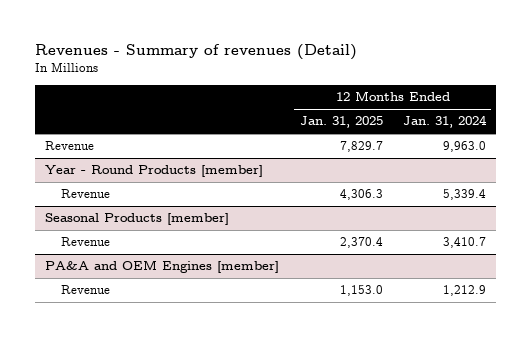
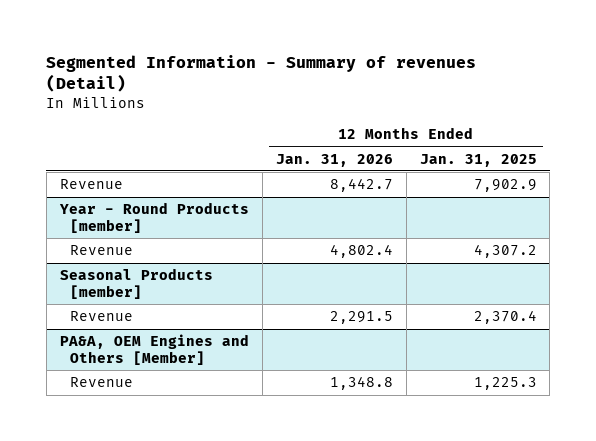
[35,43,358,60] Revenues - Summary of revenues (Detail) -> [46,54,477,93] Segmented Information - Summary of revenues (Detail)
[402,115,487,129] Jan. 31, 2024 -> none
none -> [275,153,393,167] Jan. 31, 2026
[339,141,383,153] 7,829.7 -> [473,179,537,193] 7,902.9
[339,189,383,201] 4,306.3 -> [473,244,537,259] 4,307.2
[45,260,280,274] PA&A and OEM Engines [member] -> [59,334,249,365] PA&A, OEM Engines and Others [Member]
[339,285,383,297] 1,153.0 -> [473,377,537,391] 1,225.3

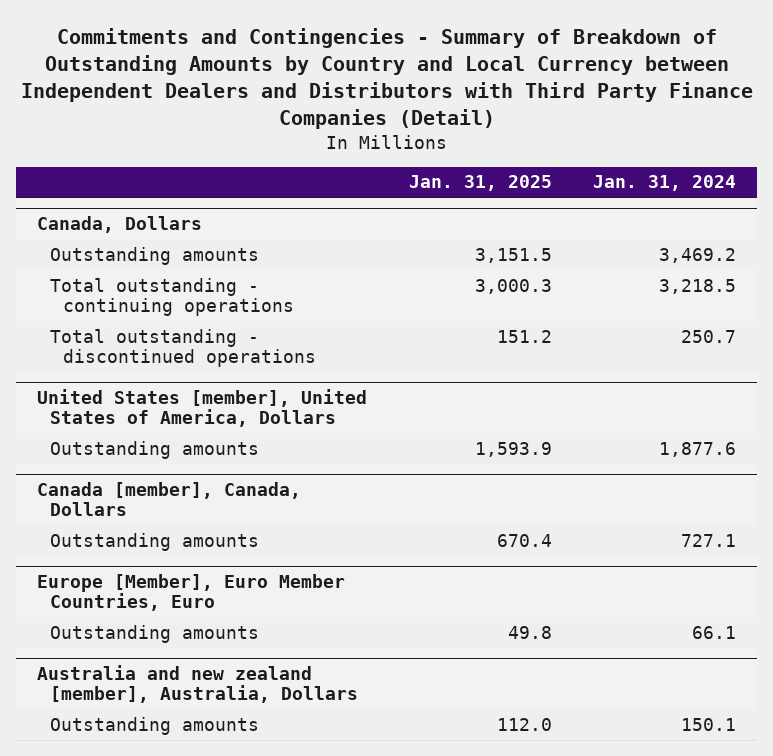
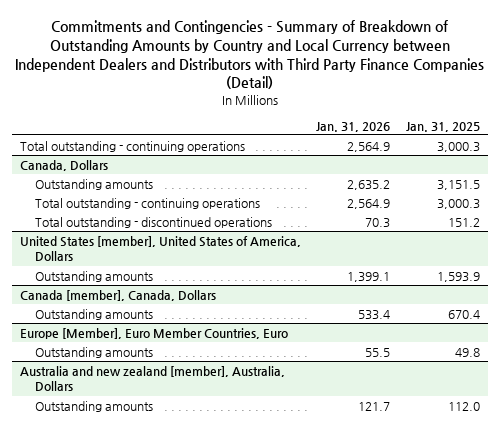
[593,175,737,192] Jan. 31, 2024 -> none
none -> [316,121,391,132] Jan. 31, 2026
none -> [19,140,245,152] Total outstanding - continuing operations

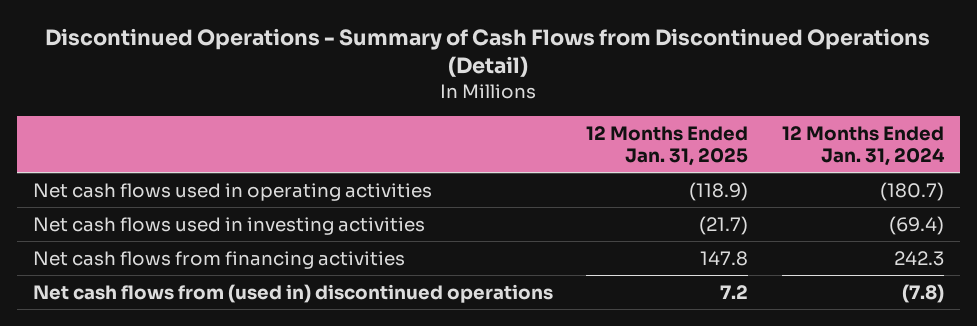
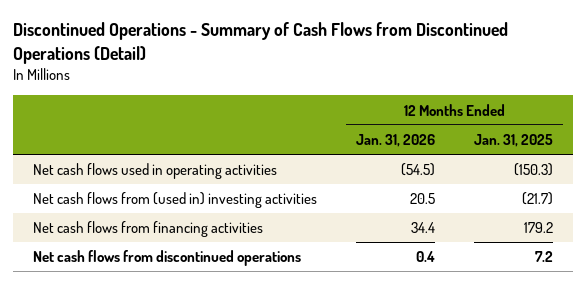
[781,125,945,166] 12 Months Ended Jan. 31, 2024 -> none
none -> [355,134,435,148] Jan. 31, 2026
[689,181,749,201] (118.9) -> [514,163,554,177] (150.3)
[33,216,426,235] Net cash flows used in investing activities -> [32,192,317,209] Net cash flows from (used in) investing activities
[700,250,749,266] 147.8 -> [524,222,554,234] 179.2
[33,283,554,303] Net cash flows from (used in) discontinued operations -> [32,250,301,267] Net cash flows from discontinued operations

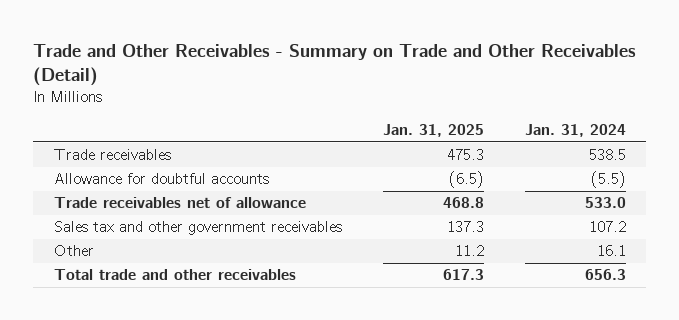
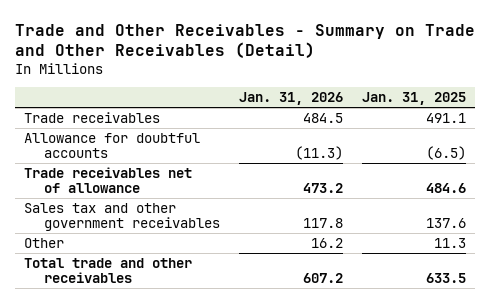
[524,124,626,138] Jan. 31, 2024 -> none
none -> [238,92,343,106] Jan. 31, 2026
[446,149,484,161] 475.3 -> [425,112,466,123] 491.1
[442,197,484,209] 468.8 -> [425,183,466,194] 484.6
[446,221,484,233] 137.3 -> [425,218,466,229] 137.6
[454,245,484,257] 11.2 -> [433,237,466,248] 11.3
[442,269,484,281] 617.3 -> [425,273,466,284] 633.5

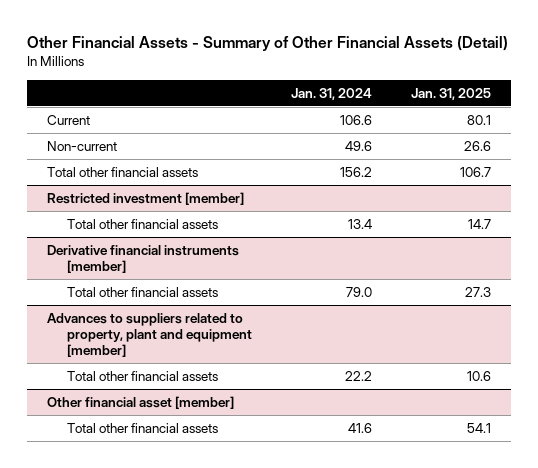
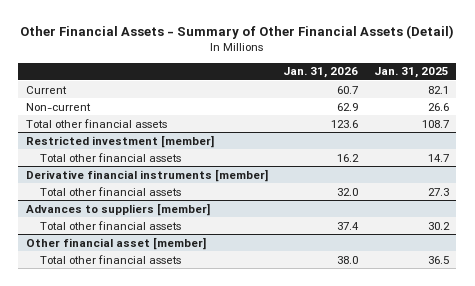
[291,87,373,100] Jan. 31, 2024 -> none
none -> [283,67,359,79] Jan. 31, 2026
[467,114,492,125] 80.1 -> [427,85,449,94] 82.1
[460,166,492,177] 106.7 -> [421,119,449,128] 108.7
[46,312,253,357] Advances to suppliers related to property, plant and equipment [member] -> none
none -> [25,202,210,216] Advances to suppliers [member]
[467,370,492,381] 10.6 -> [427,221,450,230] 30.2
[467,422,492,433] 54.1 -> [427,255,449,264] 36.5

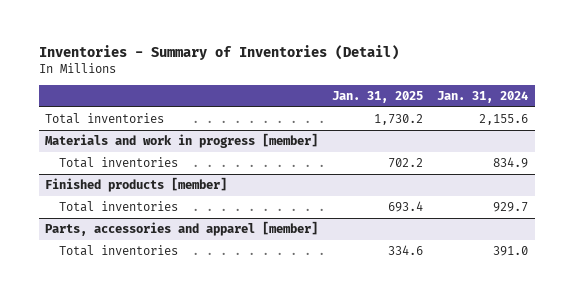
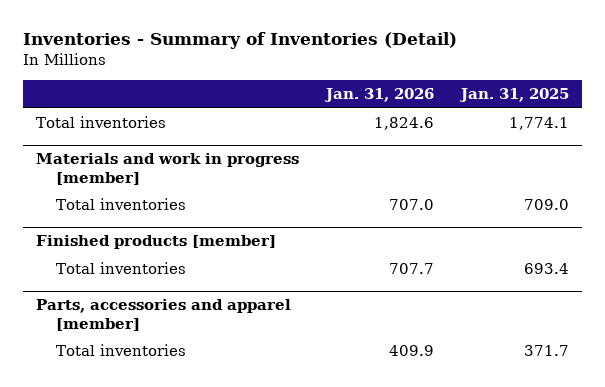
[436,91,528,104] Jan. 31, 2024 -> none
none -> [323,88,434,103] Jan. 31, 2026
[374,114,424,126] 1,730.2 -> [508,117,569,131] 1,774.1
[388,158,424,169] 702.2 -> [523,199,569,211] 709.0
[388,245,424,256] 334.6 -> [523,345,569,357] 371.7

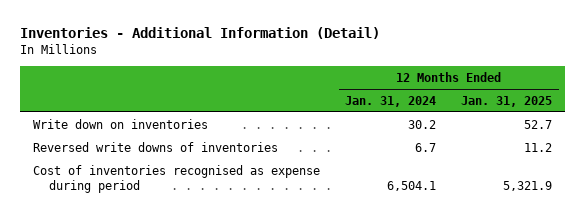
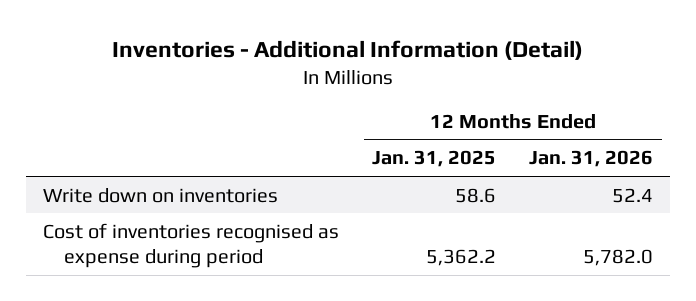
[344,95,436,107] Jan. 31, 2024 -> none
none -> [529,150,654,168] Jan. 31, 2026
[32,141,278,152] Reversed write downs of inventories -> none
[524,119,553,129] 52.7 -> [454,187,496,203] 58.6
[503,181,553,192] 5,321.9 -> [425,249,496,267] 5,362.2

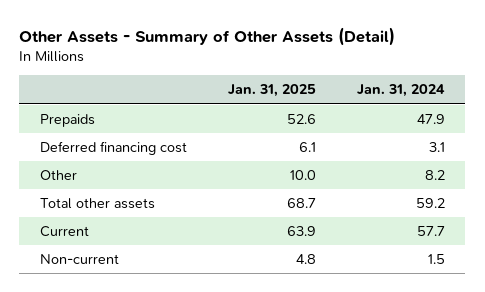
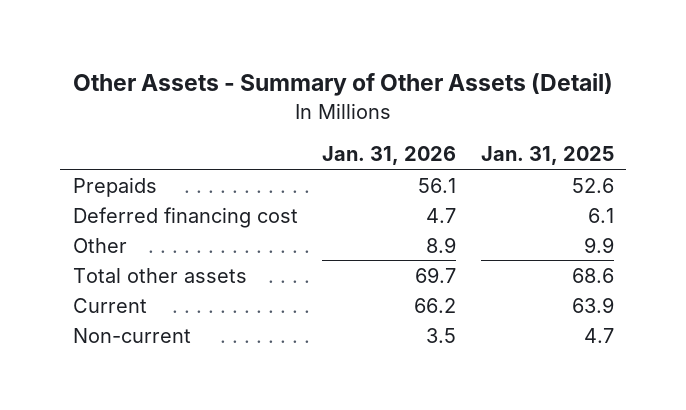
[356,84,445,98] Jan. 31, 2024 -> none
none -> [322,146,457,166] Jan. 31, 2026
[289,170,316,181] 10.0 -> [583,236,614,253] 9.9
[286,198,316,209] 68.7 -> [571,267,614,283] 68.6
[295,254,316,265] 4.8 -> [583,327,614,343] 4.7

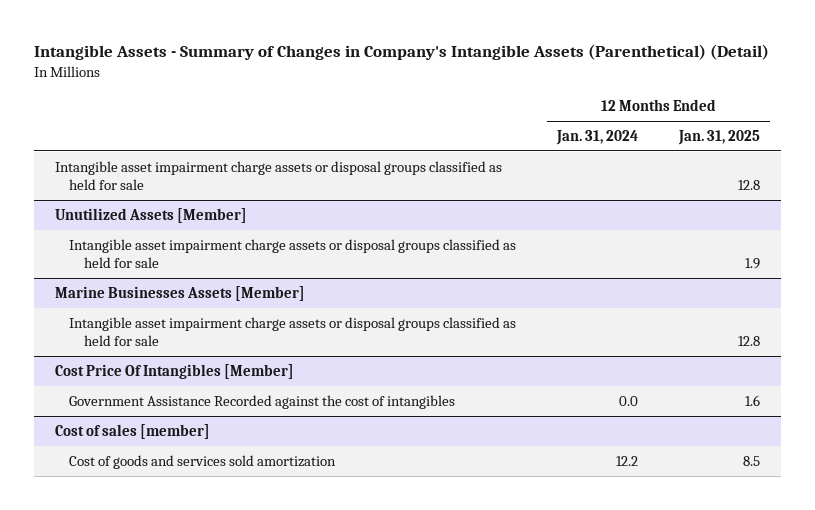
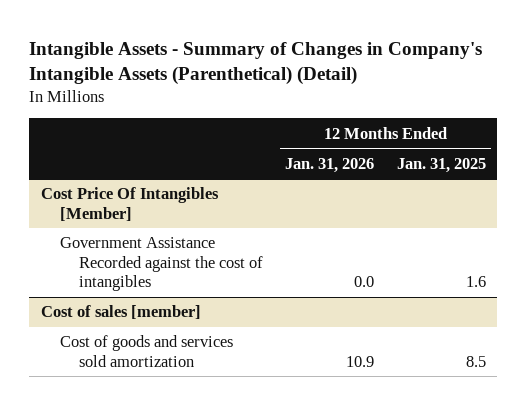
[556,129,639,145] Jan. 31, 2024 -> none
none -> [285,157,375,173] Jan. 31, 2026
[54,160,502,190] Intangible asset impairment charge assets or disposal groups classified as held for sale -> none
[54,207,247,223] Unutilized Assets [Member] -> none
[69,238,517,268] Intangible asset impairment charge assets or disposal groups classified as held for sale -> none
[54,285,305,301] Marine Businesses Assets [Member] -> none
[69,316,517,346] Intangible asset impairment charge assets or disposal groups classified as held for sale -> none

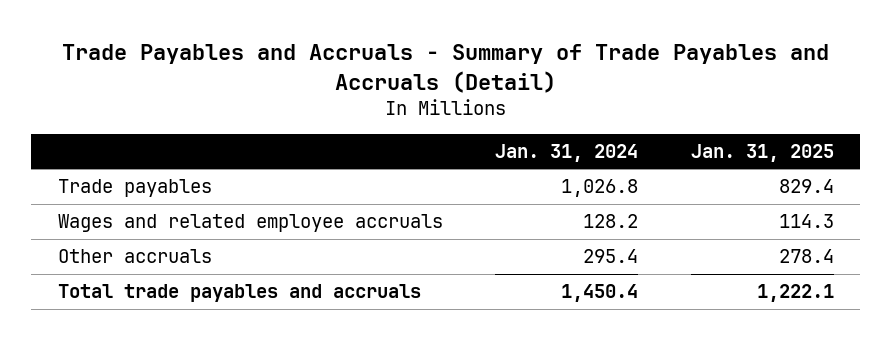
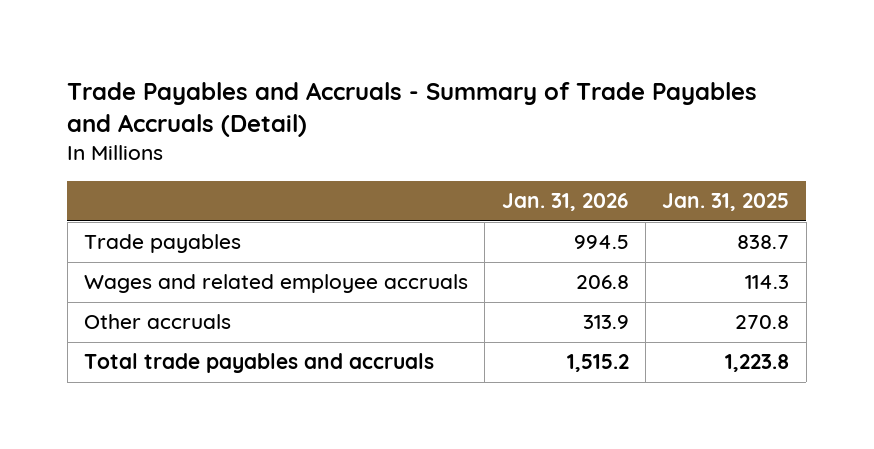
[495,143,639,162] Jan. 31, 2024 -> none
none -> [501,193,629,212] Jan. 31, 2026
[778,179,834,194] 829.4 -> [737,235,790,250] 838.7
[778,249,834,264] 278.4 -> [735,315,790,330] 270.8
[756,284,834,303] 1,222.1 -> [725,354,790,373] 1,223.8

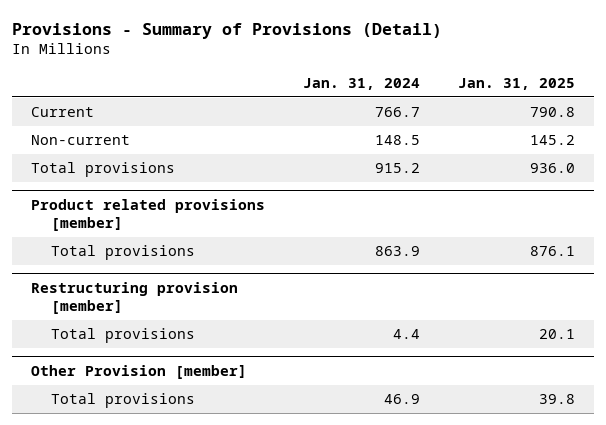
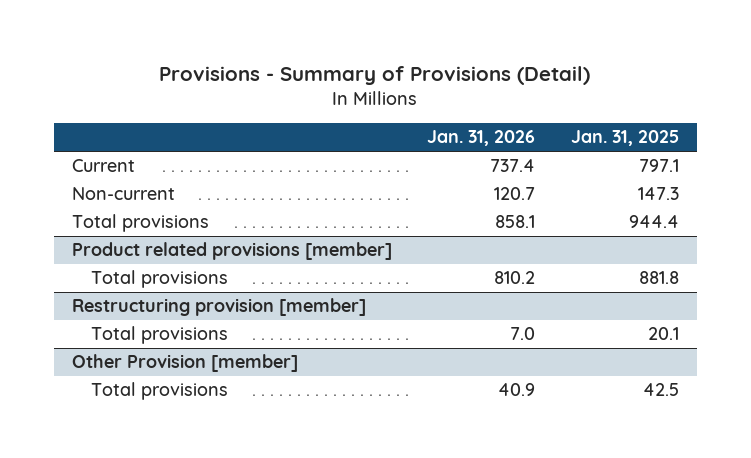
[303,77,421,90] Jan. 31, 2024 -> none
none -> [427,130,536,147] Jan. 31, 2026
[529,107,575,118] 790.8 -> [639,159,680,173] 797.1
[529,135,575,146] 145.2 -> [638,187,680,201] 147.3
[529,163,575,174] 936.0 -> [629,215,680,229] 944.4
[529,246,575,257] 876.1 -> [639,271,680,285] 881.8
[538,394,575,405] 39.8 -> [643,383,680,397] 42.5

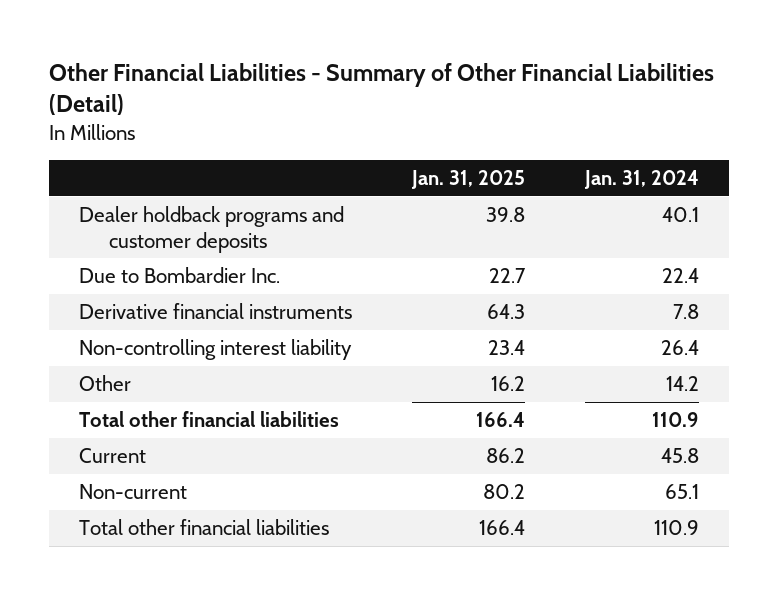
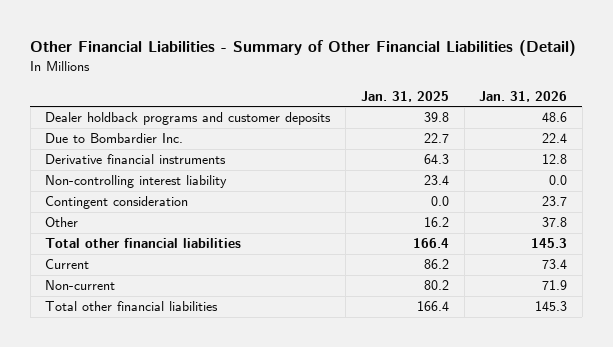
[584,169,700,189] Jan. 31, 2024 -> none
none -> [479,90,568,102] Jan. 31, 2026
none -> [45,196,189,210] Contingent consideration

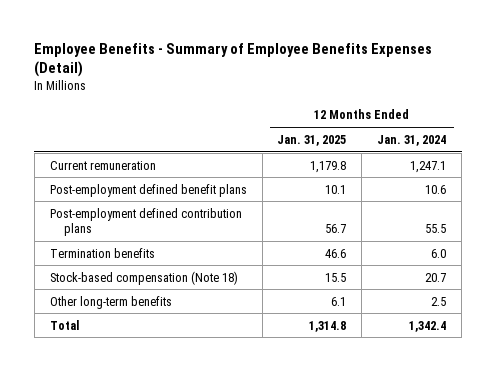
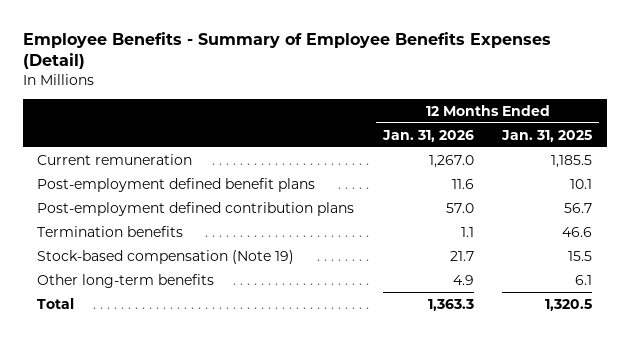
[377,134,447,146] Jan. 31, 2024 -> none
none -> [381,129,474,142] Jan. 31, 2026
[310,160,347,173] 1,179.8 -> [551,154,593,168] 1,185.5
[49,270,238,285] Stock-based compensation (Note 18) -> [37,249,295,264] Stock-based compensation (Note 19)
[309,320,347,332] 1,314.8 -> [545,298,593,311] 1,320.5

